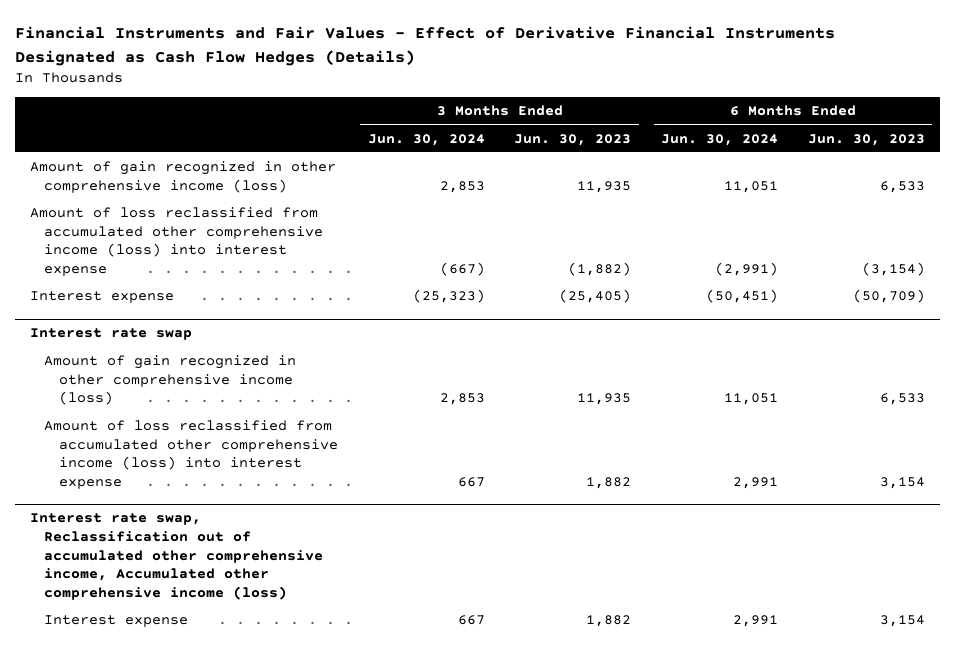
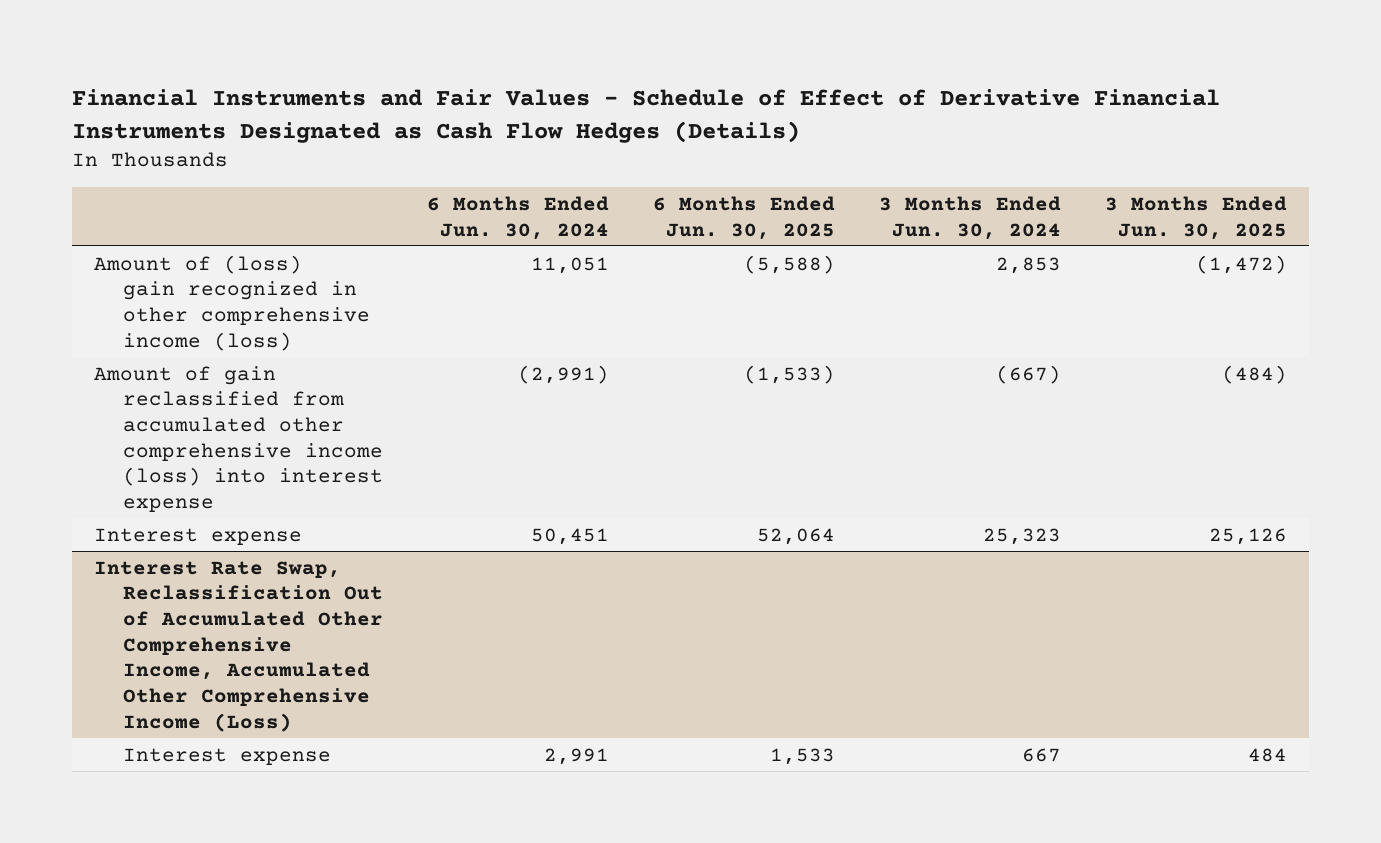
[15,26,836,66] Financial Instruments and Fair Values - Effect of Derivative Financial Instruments Designated as Cash Flow Hedges (Details) -> [72,89,1221,143] Financial Instruments and Fair Values - Schedule of Effect of Derivative Financial Instruments Designated as Cash Flow Hedges (Details)
[514,133,632,146] Jun. 30, 2023 -> none
[807,133,925,146] Jun. 30, 2023 -> none
none -> [652,195,835,240] 6 Months Ended Jun. 30, 2025
none -> [1105,195,1288,240] 3 Months Ended Jun. 30, 2025
[29,328,192,341] Interest rate swap -> none
[44,355,297,406] Amount of gain recognized in other comprehensive income (loss) -> none
[44,420,338,490] Amount of loss reclassified from accumulated other comprehensive income (loss) into interest expense -> none
[29,161,336,193] Amount of gain recognized in other comprehensive income (loss) -> [94,254,370,351] Amount of (loss) gain recognized in other comprehensive income (loss)
[29,207,324,277] Amount of loss reclassified from accumulated other comprehensive income (loss) into interest expense -> [94,365,383,513] Amount of gain reclassified from accumulated other comprehensive income (loss) into interest expense
[412,289,485,304] (25,323) -> [982,527,1061,545] 25,323
[706,289,779,304] (50,451) -> [530,527,609,545] 50,451
[29,513,324,600] Interest rate swap, Reclassification out of accumulated other comprehensive income, Accumulated other comprehensive income (loss) -> [94,560,383,732] Interest Rate Swap, Reclassification Out of Accumulated Other Comprehensive Income, Accumulated Other Comprehensive Income (Loss)

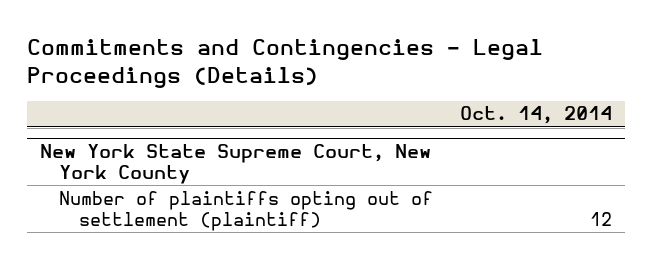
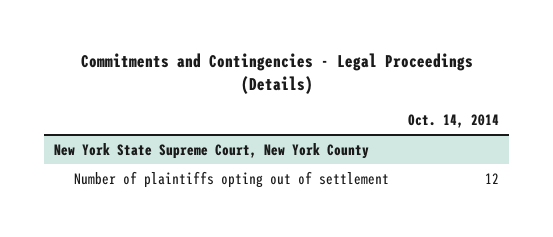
[59,190,434,231] Number of plaintiffs opting out of settlement (plaintiff) -> [74,170,390,188] Number of plaintiffs opting out of settlement

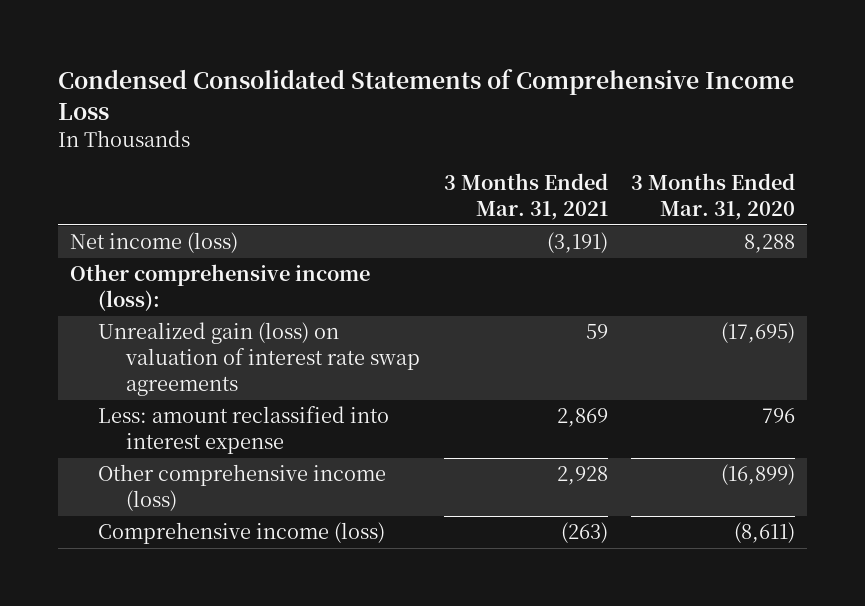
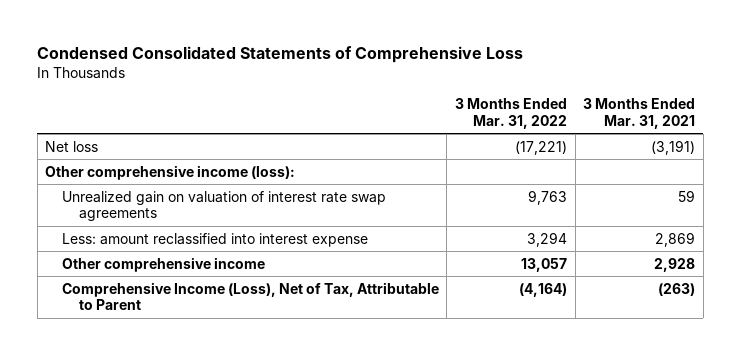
[58,68,795,120] Condensed Consolidated Statements of Comprehensive Income Loss -> [37,45,524,63] Condensed Consolidated Statements of Comprehensive Loss
[631,172,796,220] 3 Months Ended Mar. 31, 2020 -> none
none -> [455,98,568,130] 3 Months Ended Mar. 31, 2022
[69,232,238,254] Net income (loss) -> [45,140,99,152] Net loss
[98,322,421,396] Unrealized gain (loss) on valuation of interest rate swap agreements -> [61,190,386,222] Unrealized gain on valuation of interest rate swap agreements
[98,464,387,512] Other comprehensive income (loss) -> [61,256,265,272] Other comprehensive income
[98,522,386,545] Comprehensive income (loss) -> [61,281,439,311] Comprehensive Income (Loss), Net of Tax, Attributable to Parent

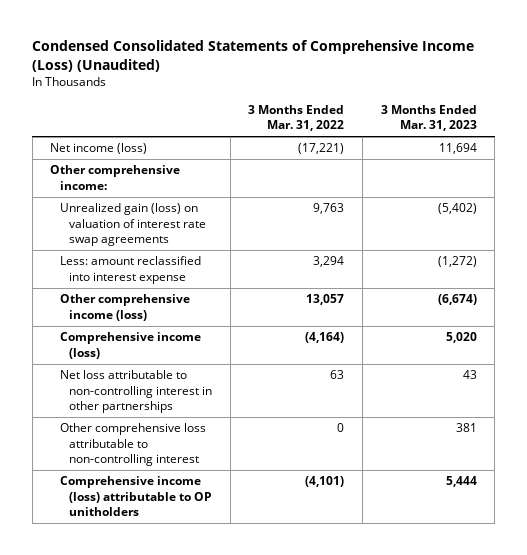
[37,45,524,63] Condensed Consolidated Statements of Comprehensive Loss -> [32,40,475,72] Condensed Consolidated Statements of Comprehensive Income (Loss) (Unaudited)
[583,98,696,130] 3 Months Ended Mar. 31, 2021 -> none
none -> [380,104,477,132] 3 Months Ended Mar. 31, 2023
[45,140,99,152] Net loss -> [50,143,148,155] Net income (loss)
[45,164,296,180] Other comprehensive income (loss): -> [50,165,181,190] Other comprehensive income:
[61,190,386,222] Unrealized gain on valuation of interest rate swap agreements -> [59,203,207,247] Unrealized gain (loss) on valuation of interest rate swap agreements
[61,256,265,272] Other comprehensive income -> [59,294,190,321] Other comprehensive income (loss)
none -> [59,332,201,359] Comprehensive income (loss)
none -> [59,370,213,414] Net loss attributable to non-controlling interest in other partnerships
none -> [59,423,206,467] Other comprehensive loss attributable to non-controlling interest
[61,281,439,311] Comprehensive Income (Loss), Net of Tax, Attributable to Parent -> [59,476,213,517] Comprehensive income (loss) attributable to OP unitholders
[519,282,568,297] (4,164) -> [305,476,345,488] (4,101)

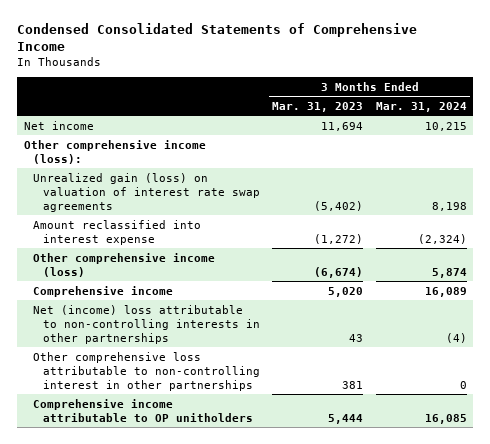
[32,40,475,72] Condensed Consolidated Statements of Comprehensive Income (Loss) (Unaudited) -> [17,23,418,52] Condensed Consolidated Statements of Comprehensive Income
[248,104,345,132] 3 Months Ended Mar. 31, 2022 -> none
none -> [375,101,467,112] Mar. 31, 2024
[50,143,148,155] Net income (loss) -> [23,120,94,130] Net income
[50,165,181,190] Other comprehensive income: -> [23,139,206,164] Other comprehensive income (loss):
[59,256,201,284] Less: amount reclassified into interest expense -> [33,219,202,245] Amount reclassified into interest expense
[59,332,201,359] Comprehensive income (loss) -> [33,285,174,297] Comprehensive income
[59,370,213,414] Net loss attributable to non-controlling interest in other partnerships -> [33,304,261,344] Net (income) loss attributable to non-controlling interests in other partnerships
[59,423,206,467] Other comprehensive loss attributable to non-controlling interest -> [33,351,261,391] Other comprehensive loss attributable to non-controlling interest in other partnerships
[59,476,213,517] Comprehensive income (loss) attributable to OP unitholders -> [33,398,254,422] Comprehensive income attributable to OP unitholders

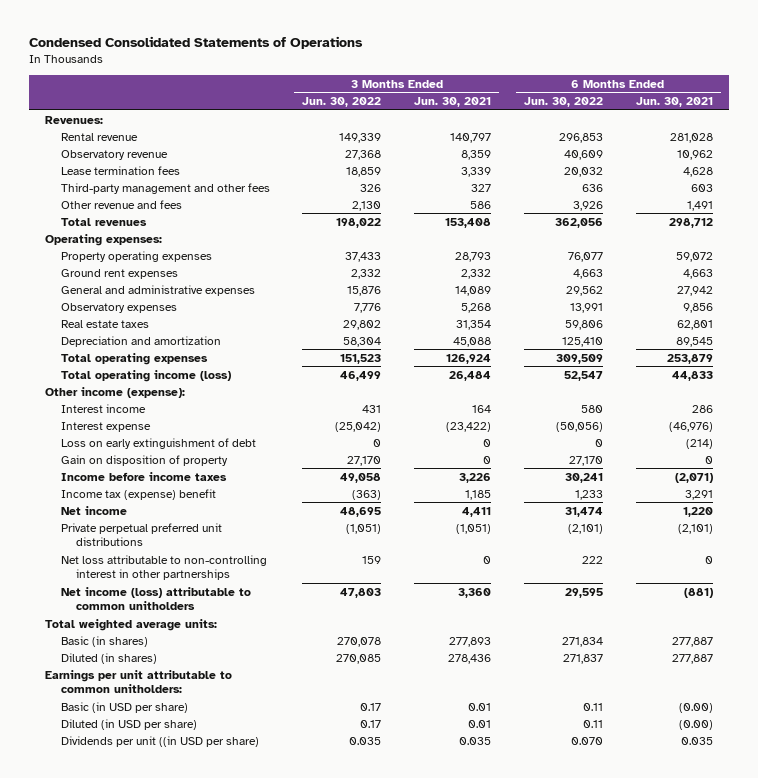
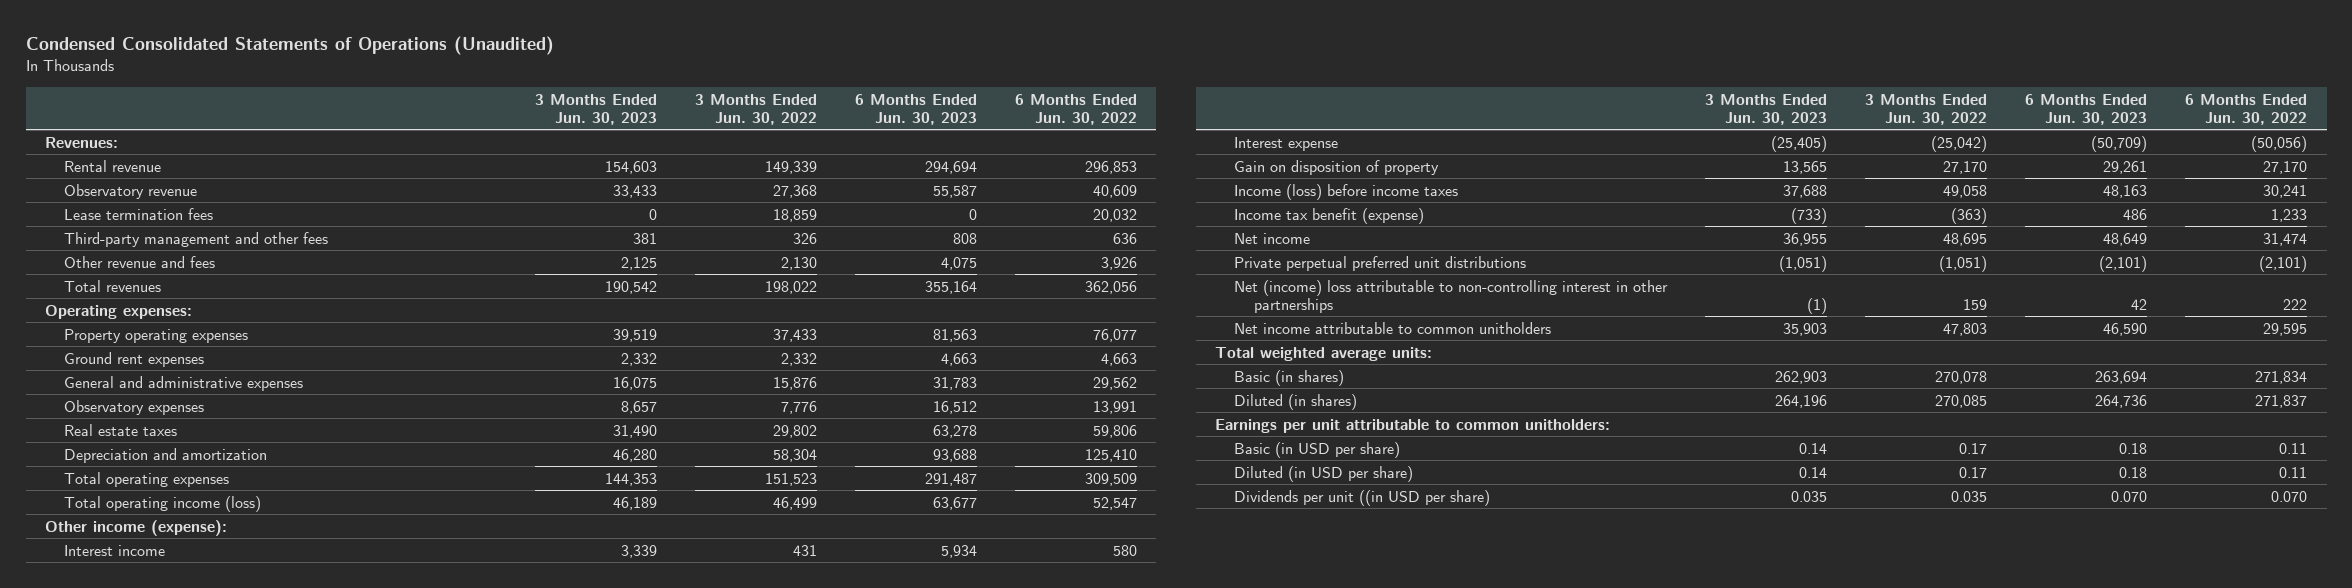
[29,36,364,50] Condensed Consolidated Statements of Operations -> [25,35,554,55] Condensed Consolidated Statements of Operations (Unaudited)
[414,97,492,108] Jun. 30, 2021 -> none
[635,97,713,108] Jun. 30, 2021 -> none
none -> [535,93,658,125] 3 Months Ended Jun. 30, 2023
none -> [855,93,978,125] 6 Months Ended Jun. 30, 2023
[60,437,256,449] Loss on early extinguishment of debt -> none
[60,471,227,481] Income before income taxes -> [1234,183,1459,200] Income (loss) before income taxes
[60,488,216,500] Income tax (expense) benefit -> [1234,207,1425,224] Income tax benefit (expense)
[60,554,267,581] Net loss attributable to non-controlling interest in other partnerships -> [1234,279,1669,313] Net (income) loss attributable to non-controlling interest in other partnerships
[60,586,251,611] Net income (loss) attributable to common unitholders -> [1234,321,1552,334] Net income attributable to common unitholders

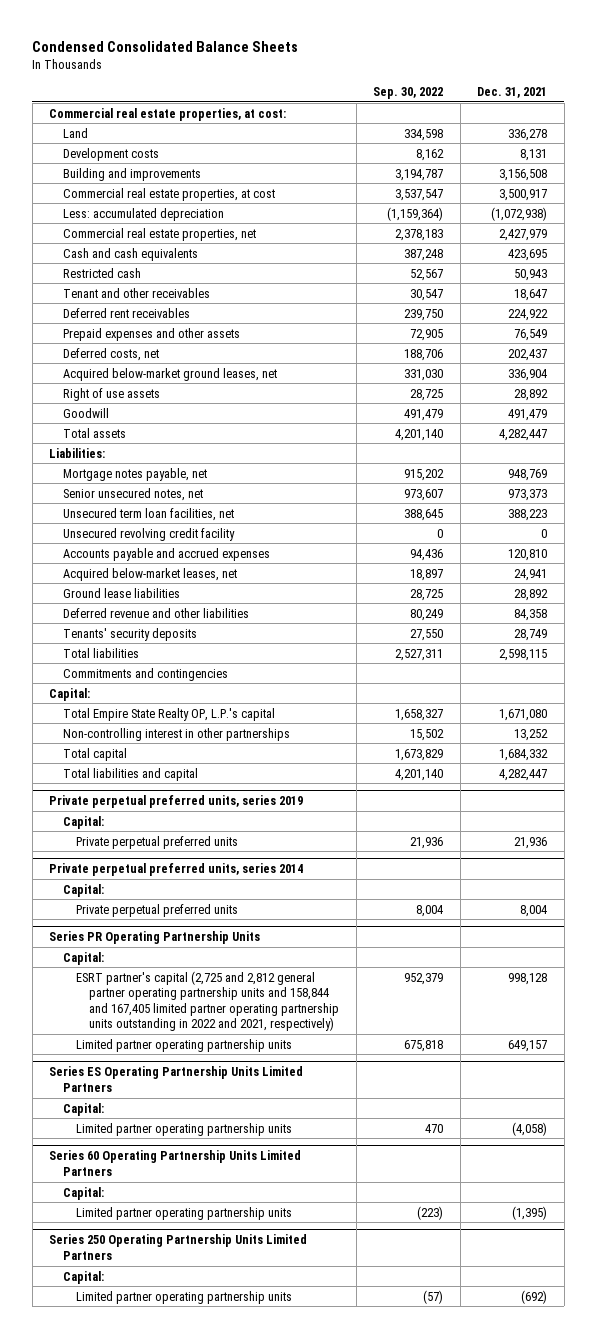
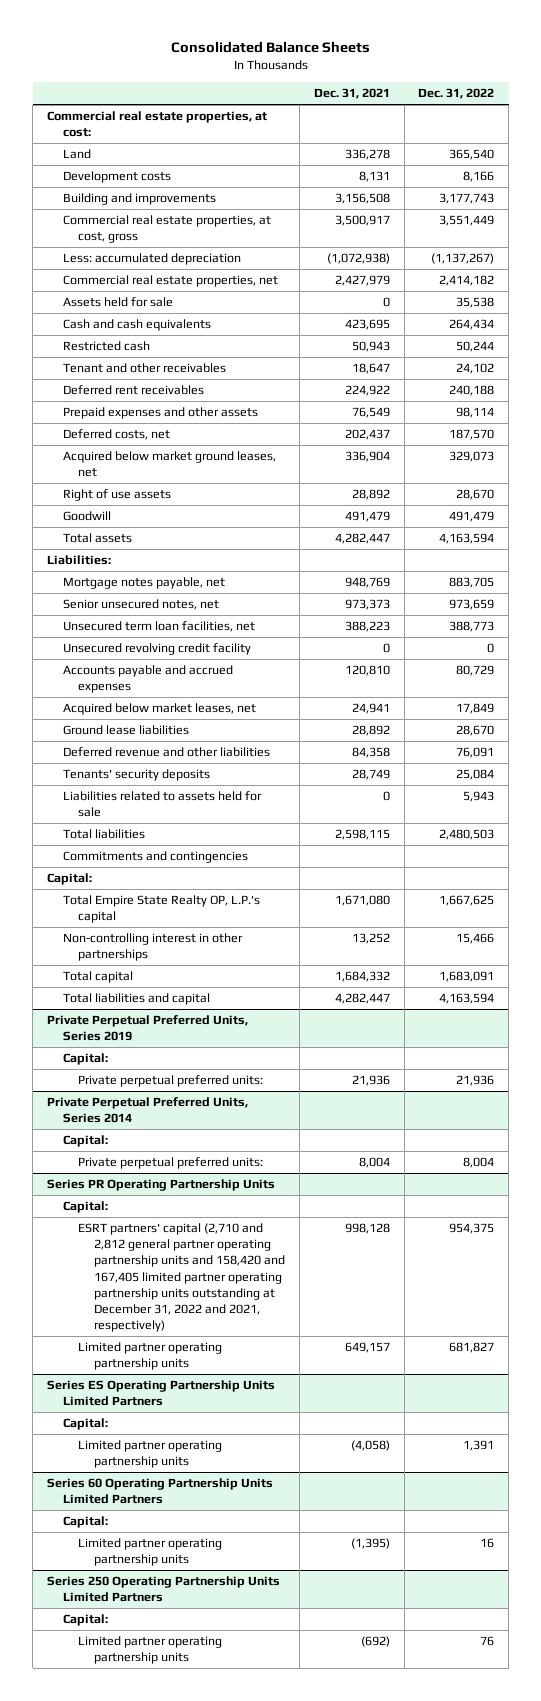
[32,40,299,52] Condensed Consolidated Balance Sheets -> [170,41,370,54] Consolidated Balance Sheets
[373,87,444,100] Sep. 30, 2022 -> none
none -> [418,88,495,100] Dec. 31, 2022
[62,187,275,201] Commercial real estate properties, at cost -> [62,215,271,244] Commercial real estate properties, at cost, gross
none -> [62,297,173,308] Assets held for sale
[62,367,277,381] Acquired below-market ground leases, net -> [62,451,276,478] Acquired below market ground leases, net
[62,567,237,581] Acquired below-market leases, net -> [62,703,256,716] Acquired below market leases, net
none -> [62,791,262,818] Liabilities related to assets held for sale
[49,795,304,809] Private perpetual preferred units, series 2019 -> [46,1015,248,1042] Private Perpetual Preferred Units, Series 2019
[75,835,238,849] Private perpetual preferred units -> [78,1075,264,1088] Private perpetual preferred units:
[49,863,304,877] Private perpetual preferred units, series 2014 -> [46,1097,248,1124] Private Perpetual Preferred Units, Series 2014
[75,903,238,917] Private perpetual preferred units -> [78,1157,264,1170] Private perpetual preferred units:
[75,970,340,1031] ESRT partner's capital (2,725 and 2,812 general partner operating partnership units and 158,844 and 167,405 limited partner operating partnership units outstanding in 2022 and 2021, respectively) -> [78,1223,285,1332] ESRT partners' capital (2,710 and 2,812 general partner operating partnership units and 158,420 and 167,405 limited partner operating partnership units outstanding at December 31, 2022 and 2021, respectively)

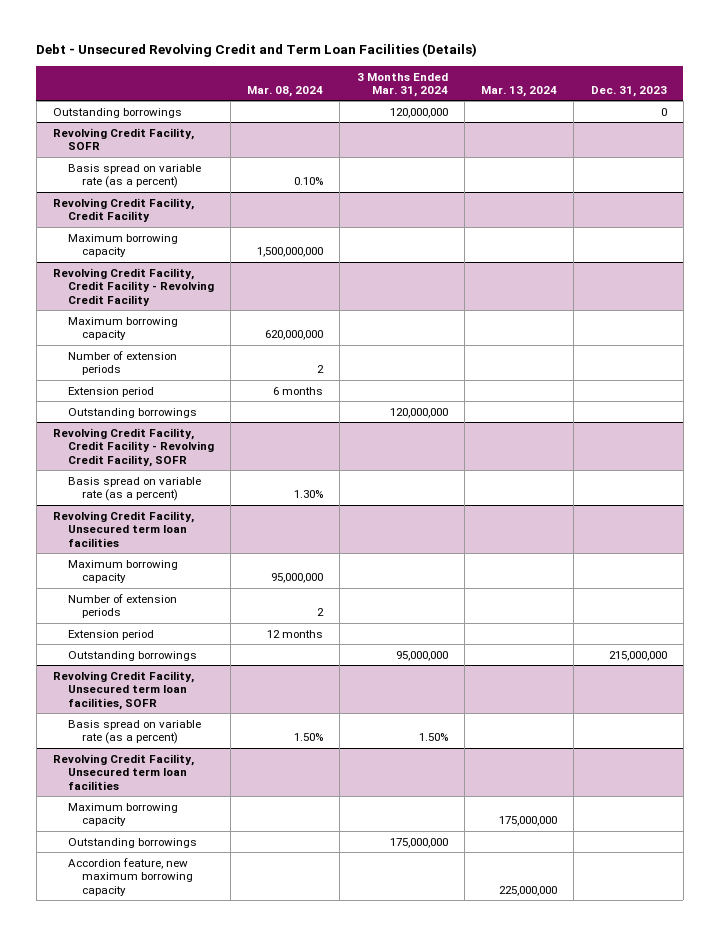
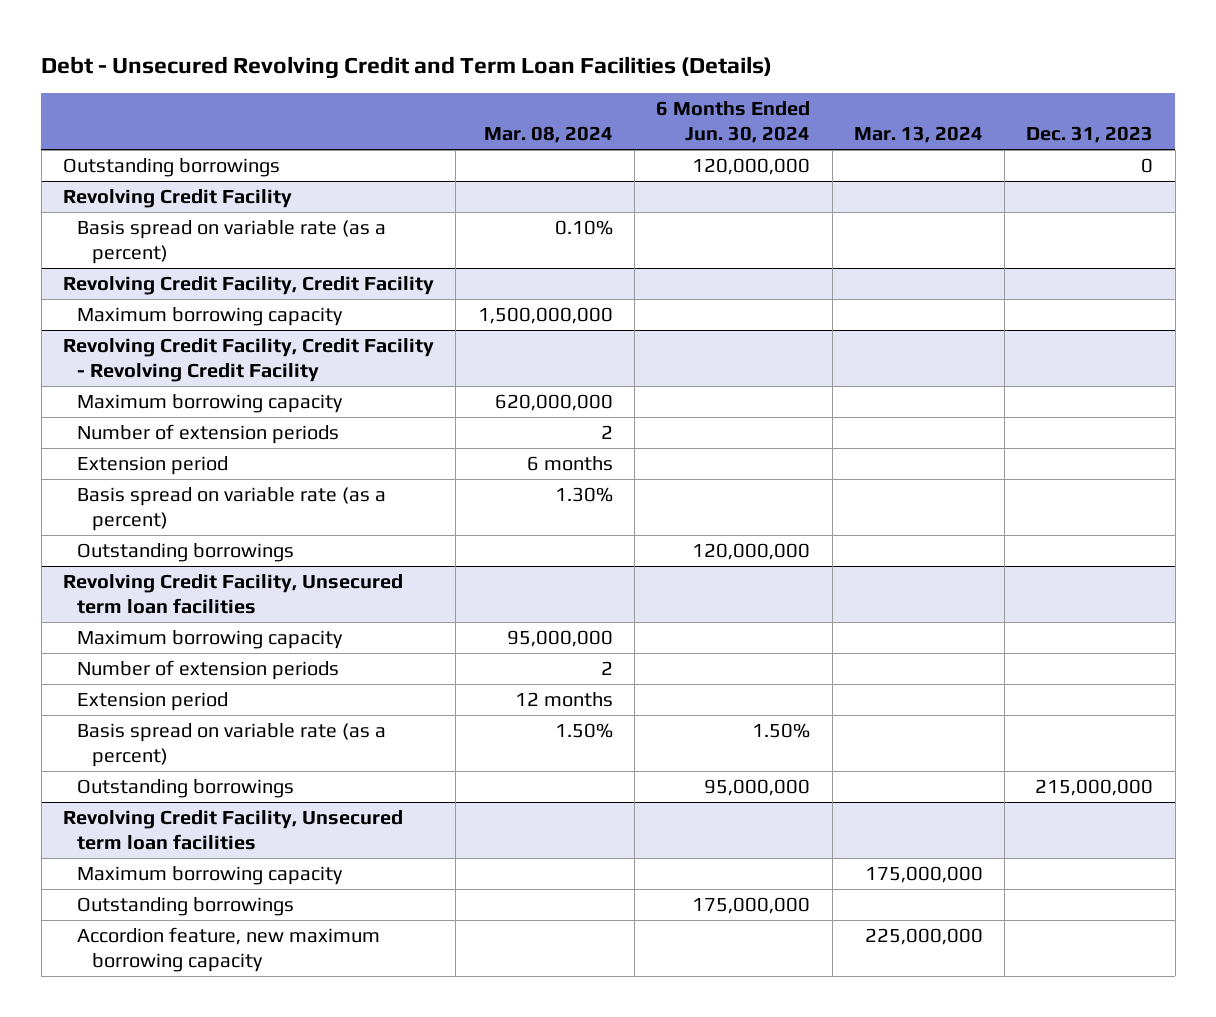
[356,72,448,98] 3 Months Ended Mar. 31, 2024 -> none
none -> [656,100,811,143] 6 Months Ended Jun. 30, 2024
[52,127,194,151] Revolving Credit Facility, SOFR -> [62,189,292,209] Revolving Credit Facility
[52,427,214,467] Revolving Credit Facility, Credit Facility - Revolving Credit Facility, SOFR -> none
[67,407,197,418] Outstanding borrowings -> [77,543,295,563] Outstanding borrowings
[52,670,194,710] Revolving Credit Facility, Unsecured term loan facilities, SOFR -> none
[67,650,197,661] Outstanding borrowings -> [77,779,295,799] Outstanding borrowings

